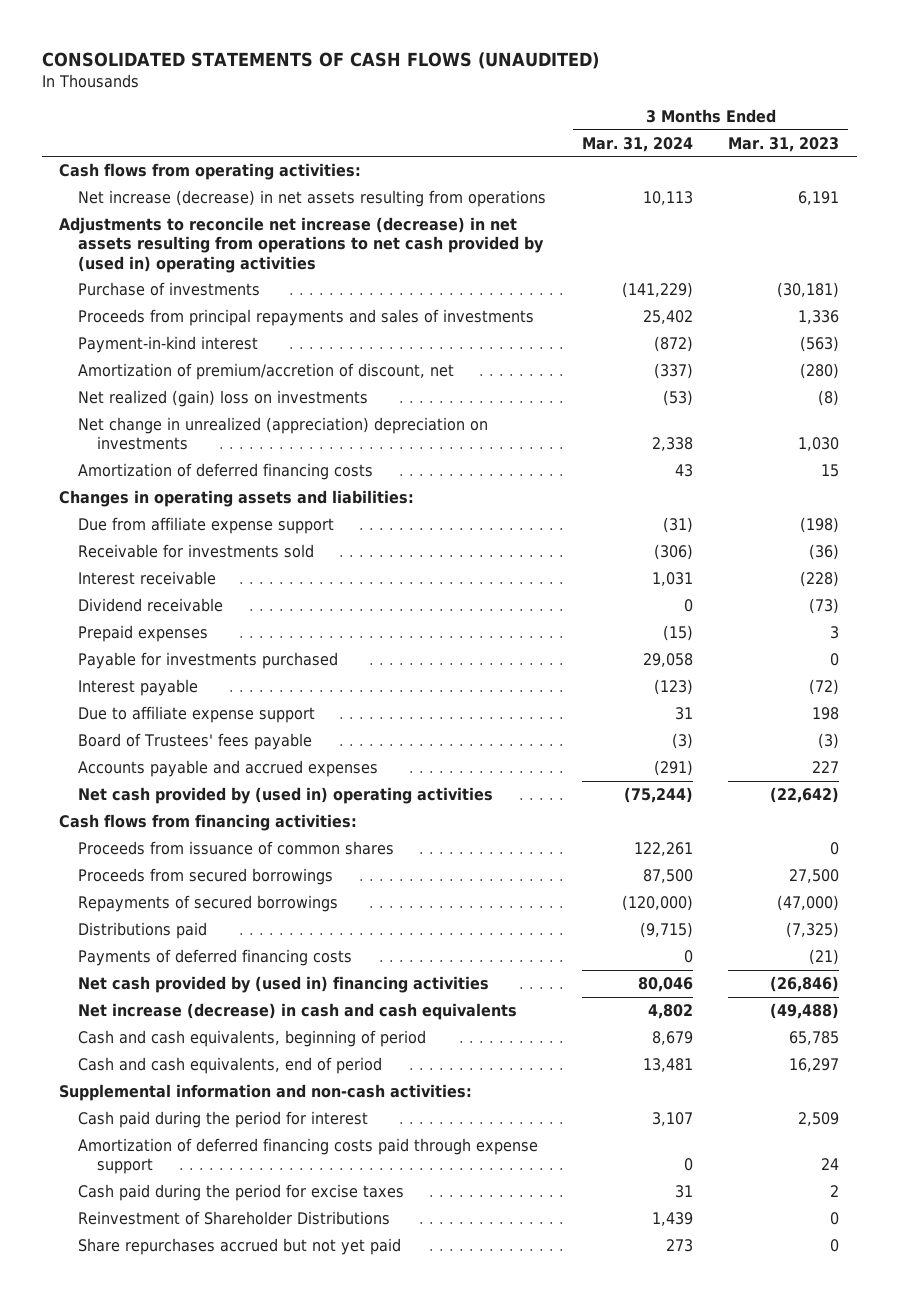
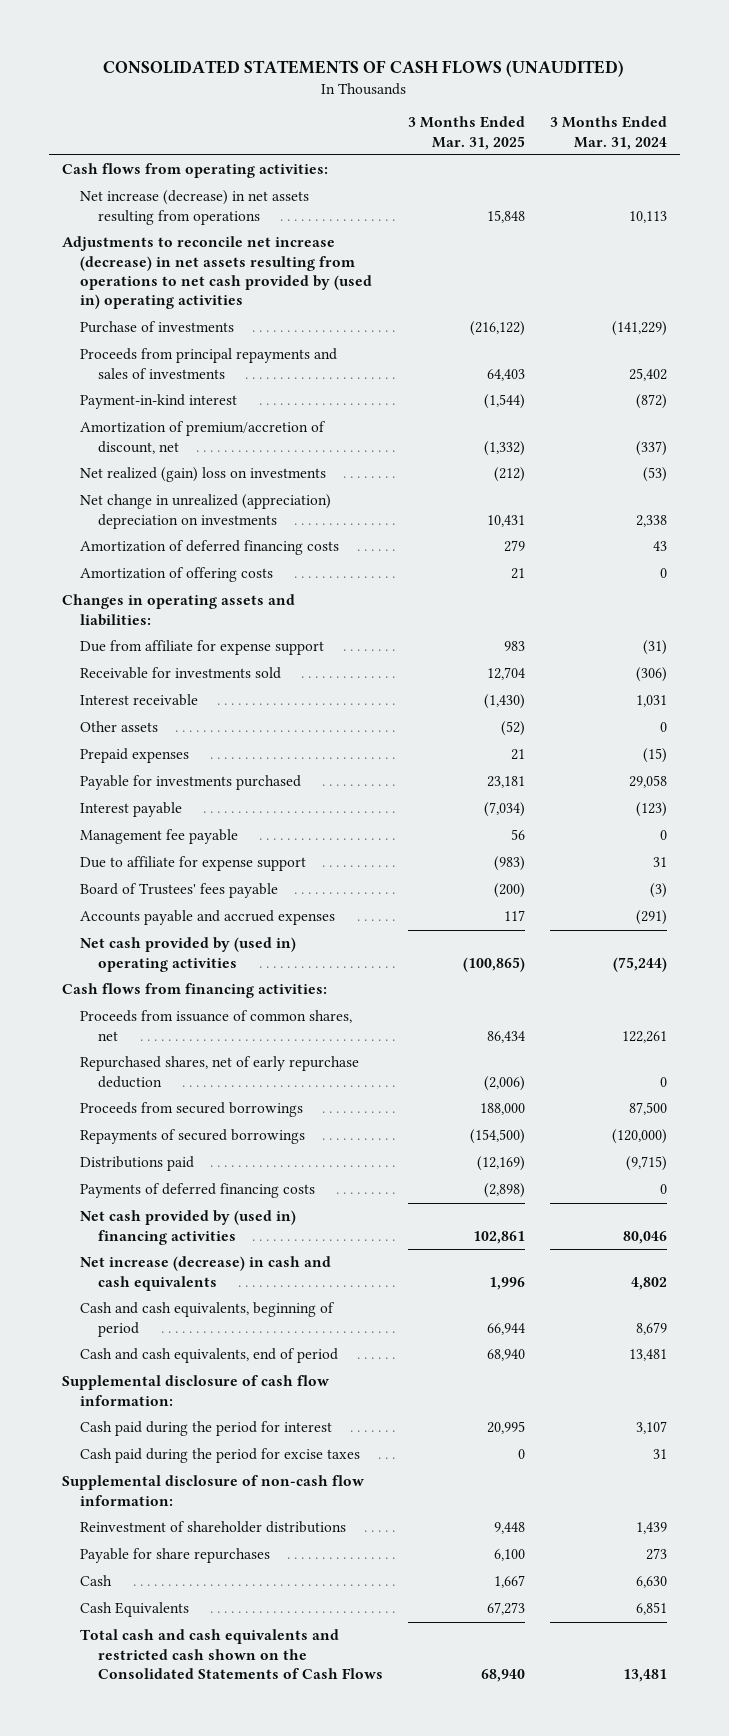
[728,136,840,152] Mar. 31, 2023 -> none
none -> [407,116,525,150] 3 Months Ended Mar. 31, 2025
none -> [79,567,273,583] Amortization of offering costs
[78,517,335,535] Due from affiliate expense support -> [79,640,324,656] Due from affiliate for expense support
[78,598,224,613] Dividend receivable -> none
none -> [79,721,158,733] Other assets
none -> [79,829,238,845] Management fee payable
[78,706,316,724] Due to affiliate expense support -> [79,856,306,872] Due to affiliate for expense support
[78,841,395,856] Proceeds from issuance of common shares -> [79,1010,352,1041] Proceeds from issuance of common shares, net
none -> [79,1056,359,1088] Repurchased shares, net of early repurchase deduction
[59,1084,473,1102] Supplemental information and non-cash activities: -> [61,1375,329,1406] Supplemental disclosure of cash flow information:
[78,1138,539,1175] Amortization of deferred financing costs paid through expense support -> none
none -> [61,1475,364,1506] Supplemental disclosure of non-cash flow information:
[78,1211,391,1226] Reinvestment of Shareholder Distributions -> [79,1521,346,1534] Reinvestment of shareholder distributions
[78,1238,402,1256] Share repurchases accrued but not yet paid -> [79,1548,270,1564] Payable for share repurchases
none -> [79,1575,112,1587] Cash
none -> [79,1602,189,1618] Cash Equivalents
none -> [79,1629,383,1680] Total cash and cash equivalents and restricted cash shown on the Consolidated Statements of Cash Flows

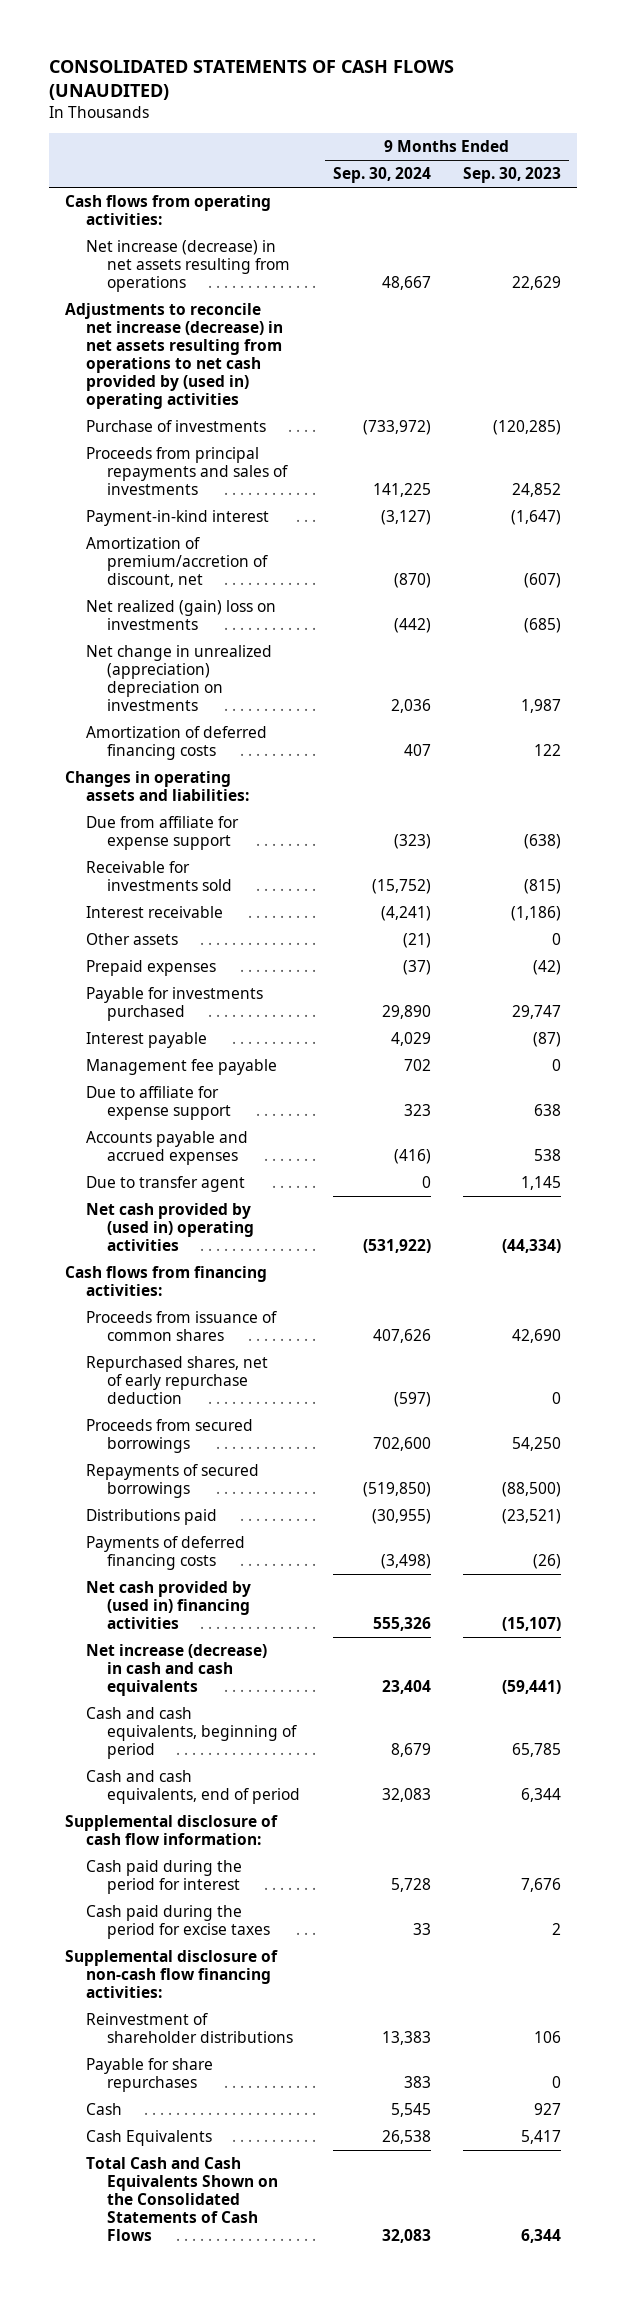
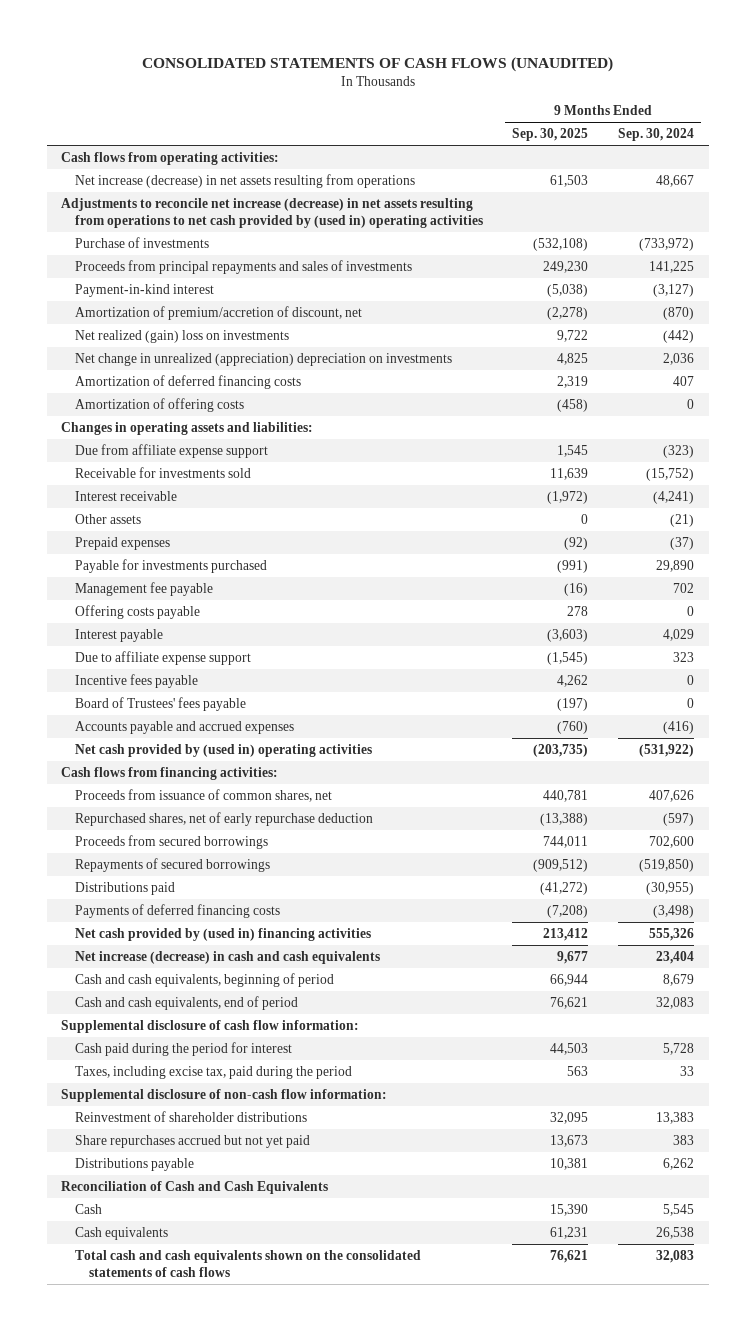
[462,167,561,184] Sep. 30, 2023 -> none
none -> [512,128,589,142] Sep. 30, 2025
none -> [74,397,244,412] Amortization of offering costs
[86,816,240,850] Due from affiliate for expense support -> [74,443,268,458] Due from affiliate expense support
none -> [74,604,200,619] Offering costs payable
[86,1032,208,1049] Interest payable -> [74,628,163,642] Interest payable
[86,1086,232,1120] Due to affiliate for expense support -> [74,650,251,665] Due to affiliate expense support
none -> [74,673,198,688] Incentive fees payable
none -> [74,696,246,711] Board of Trustees' fees payable
[86,1176,246,1193] Due to transfer agent -> none
[86,1311,278,1341] Proceeds from issuance of common shares -> [74,788,332,802] Proceeds from issuance of common shares, net
[86,1905,271,1939] Cash paid during the period for excise taxes -> [74,1065,352,1079] Taxes, including excise tax, paid during the period
[64,1950,278,1998] Supplemental disclosure of non-cash flow financing activities: -> [61,1088,388,1102] Supplemental disclosure of non-cash flow information:
[86,2058,214,2092] Payable for share repurchases -> [74,1134,310,1148] Share repurchases accrued but not yet paid
none -> [74,1157,194,1171] Distributions payable
none -> [61,1180,329,1194] Reconciliation of Cash and Cash Equivalents
[86,2130,213,2147] Cash Equivalents -> [74,1226,168,1240] Cash equivalents
[86,2157,279,2241] Total Cash and Cash Equivalents Shown on the Consolidated Statements of Cash Flows -> [74,1249,421,1277] Total cash and cash equivalents shown on the consolidated statements of cash flows

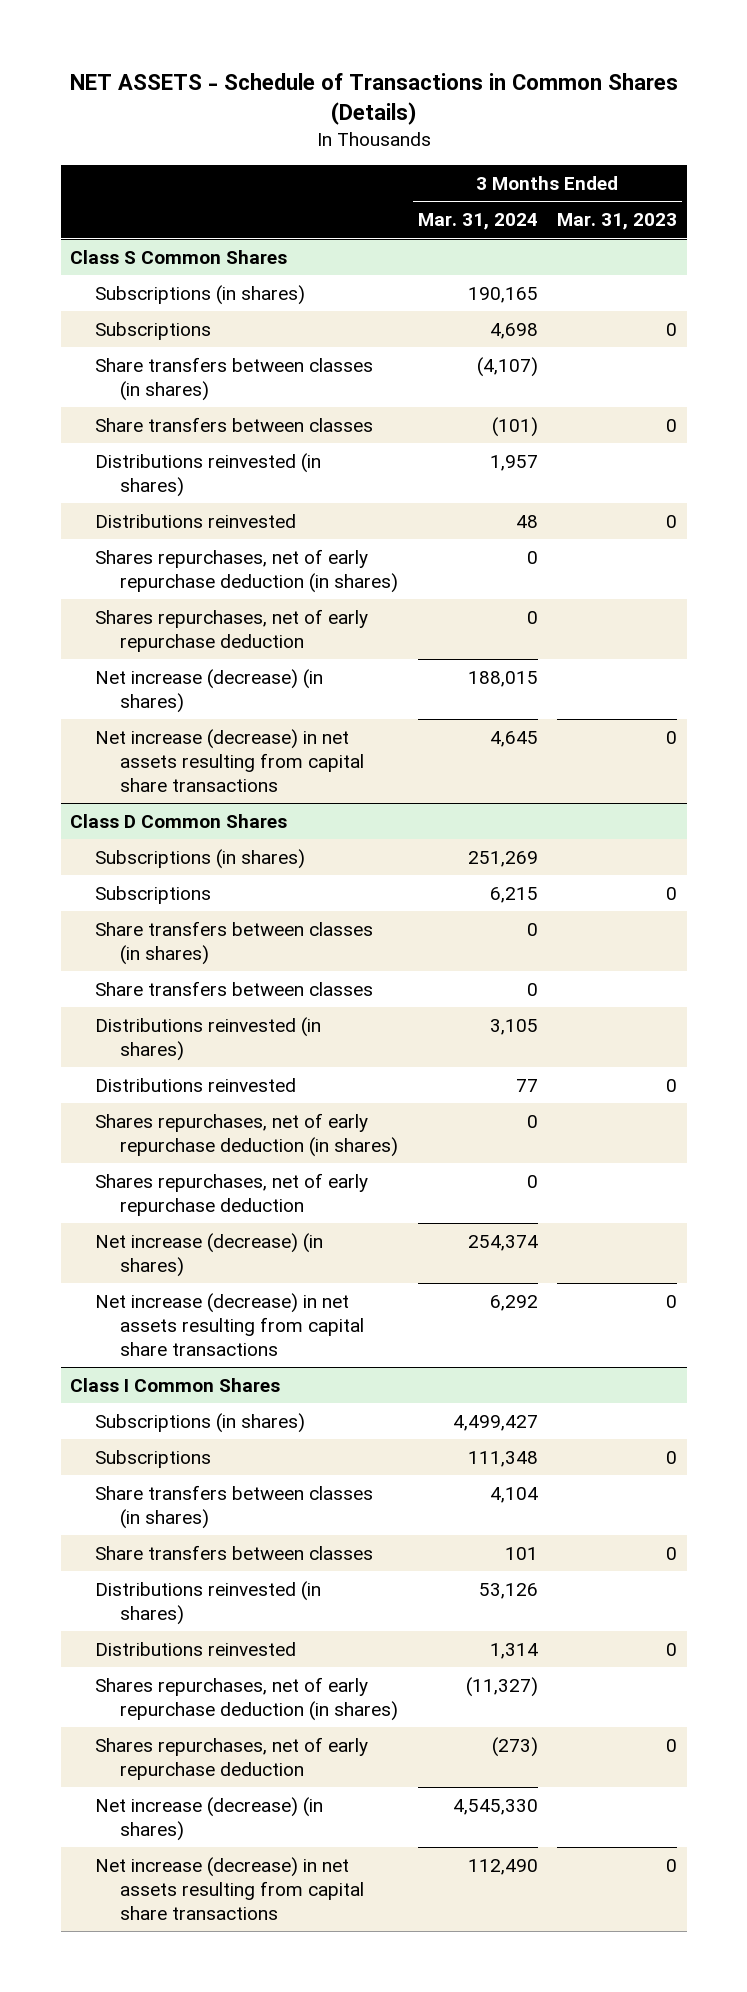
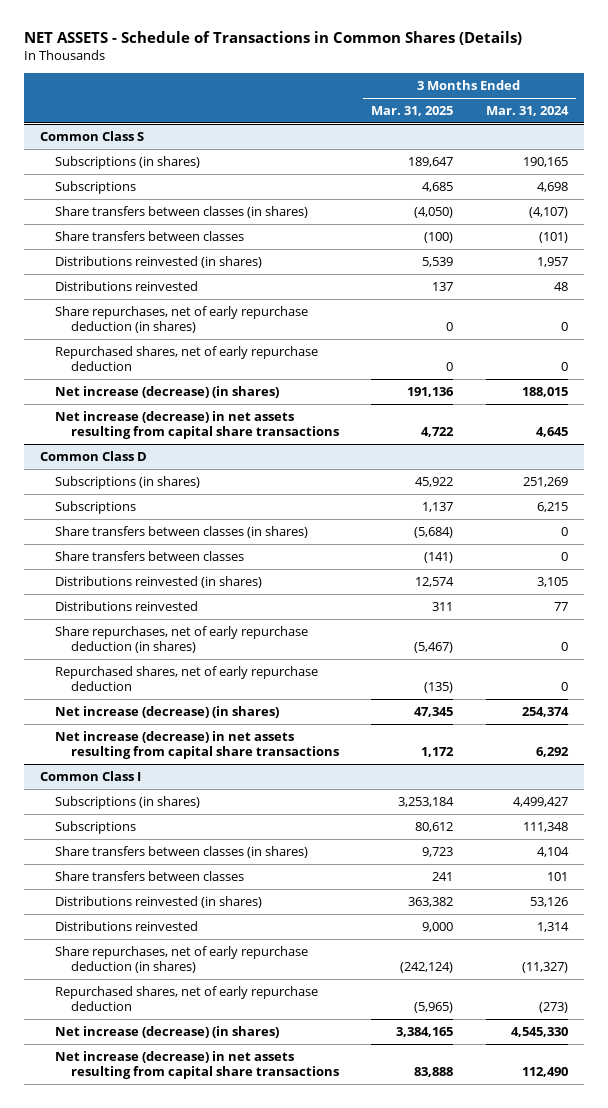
[557,213,678,231] Mar. 31, 2023 -> none
none -> [371,105,454,116] Mar. 31, 2025
[70,249,288,264] Class S Common Shares -> [40,130,145,141] Common Class S
[95,548,399,593] Shares repurchases, net of early repurchase deduction (in shares) -> [55,305,309,334] Share repurchases, net of early repurchase deduction (in shares)
[95,608,369,652] Shares repurchases, net of early repurchase deduction -> [55,345,319,372] Repurchased shares, net of early repurchase deduction
[70,813,288,828] Class D Common Shares -> [40,450,148,461] Common Class D
[95,1112,399,1157] Shares repurchases, net of early repurchase deduction (in shares) -> [55,625,309,654] Share repurchases, net of early repurchase deduction (in shares)
[95,1172,369,1216] Shares repurchases, net of early repurchase deduction -> [55,665,319,692] Repurchased shares, net of early repurchase deduction
[70,1377,281,1392] Class I Common Shares -> [40,770,142,781] Common Class I
[95,1676,399,1721] Shares repurchases, net of early repurchase deduction (in shares) -> [55,945,309,974] Share repurchases, net of early repurchase deduction (in shares)
[95,1736,369,1780] Shares repurchases, net of early repurchase deduction -> [55,985,319,1012] Repurchased shares, net of early repurchase deduction

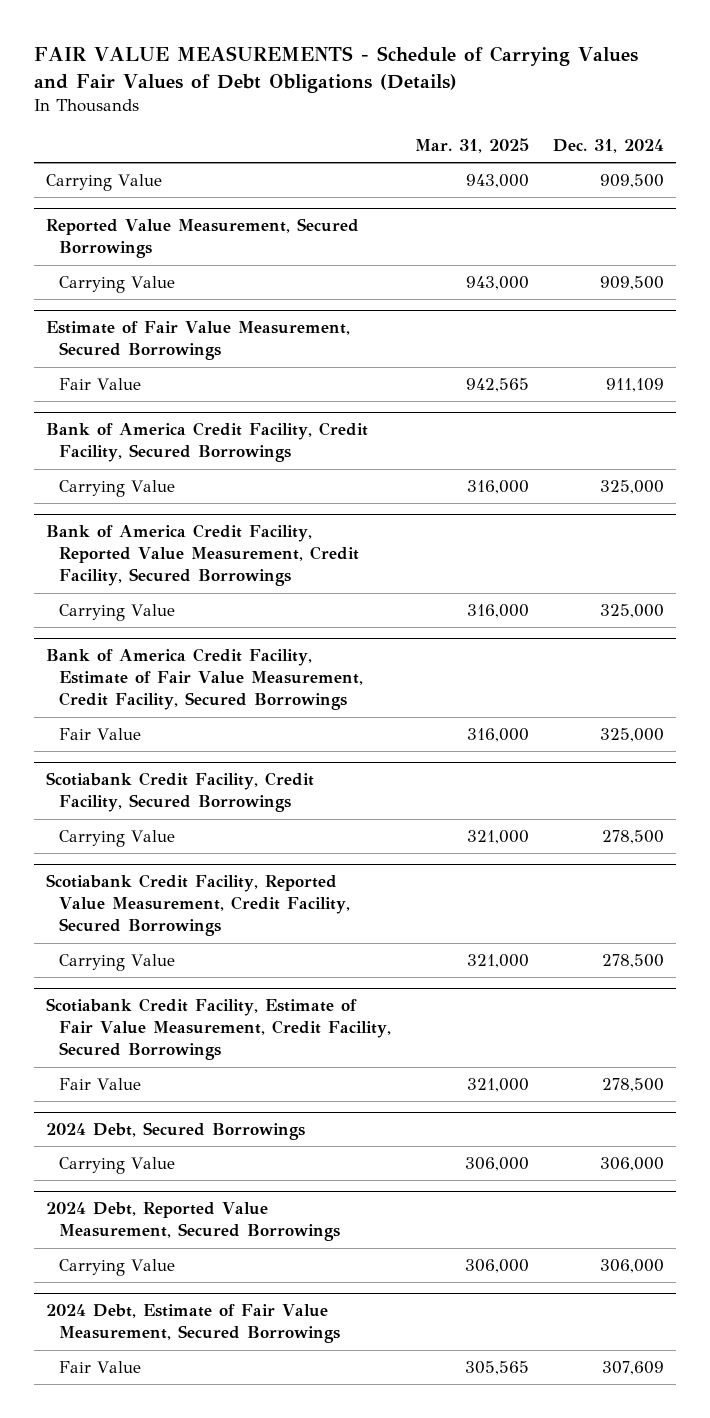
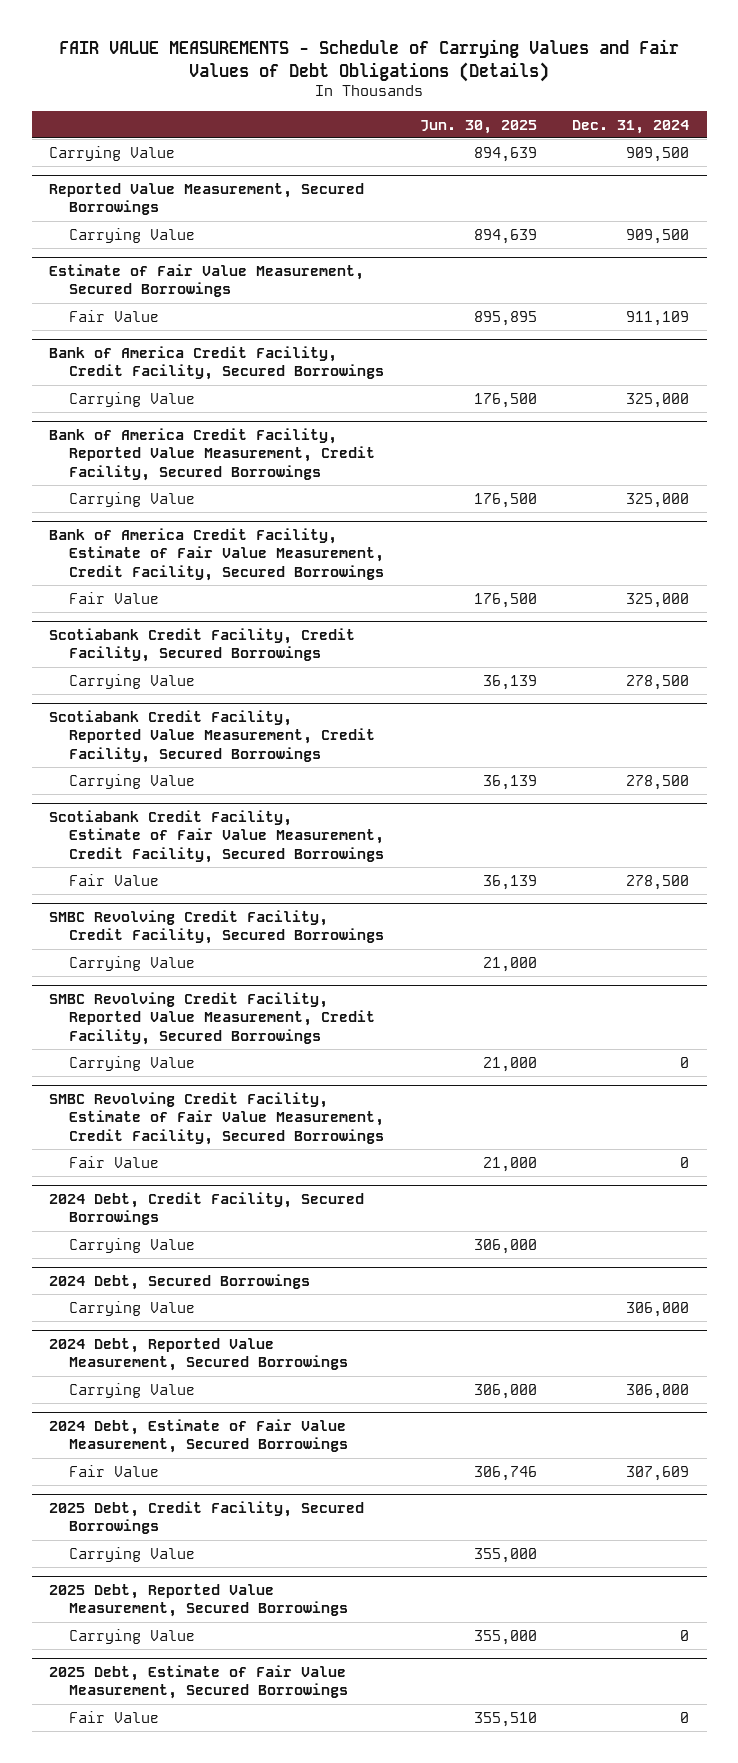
[415,137,530,153] Mar. 31, 2025 -> none
none -> [419,119,537,134] Jun. 30, 2025
none -> [49,909,385,945] SMBC Revolving Credit Facility, Credit Facility, Secured Borrowings
none -> [69,955,196,971] Carrying Value
none -> [49,991,376,1045] SMBC Revolving Credit Facility, Reported Value Measurement, Credit Facility, Secured Borrowings
none -> [69,1055,196,1071] Carrying Value
none -> [49,1091,385,1145] SMBC Revolving Credit Facility, Estimate of Fair Value Measurement, Credit Facility, Secured Borrowings
none -> [69,1155,160,1168] Fair Value
none -> [49,1191,365,1226] 2024 Debt, Credit Facility, Secured Borrowings
none -> [69,1237,196,1253] Carrying Value
none -> [49,1500,365,1535] 2025 Debt, Credit Facility, Secured Borrowings
none -> [69,1546,196,1562] Carrying Value
none -> [49,1583,349,1618] 2025 Debt, Reported Value Measurement, Secured Borrowings
none -> [69,1628,196,1644] Carrying Value
none -> [49,1664,349,1700] 2025 Debt, Estimate of Fair Value Measurement, Secured Borrowings
none -> [69,1710,160,1723] Fair Value

